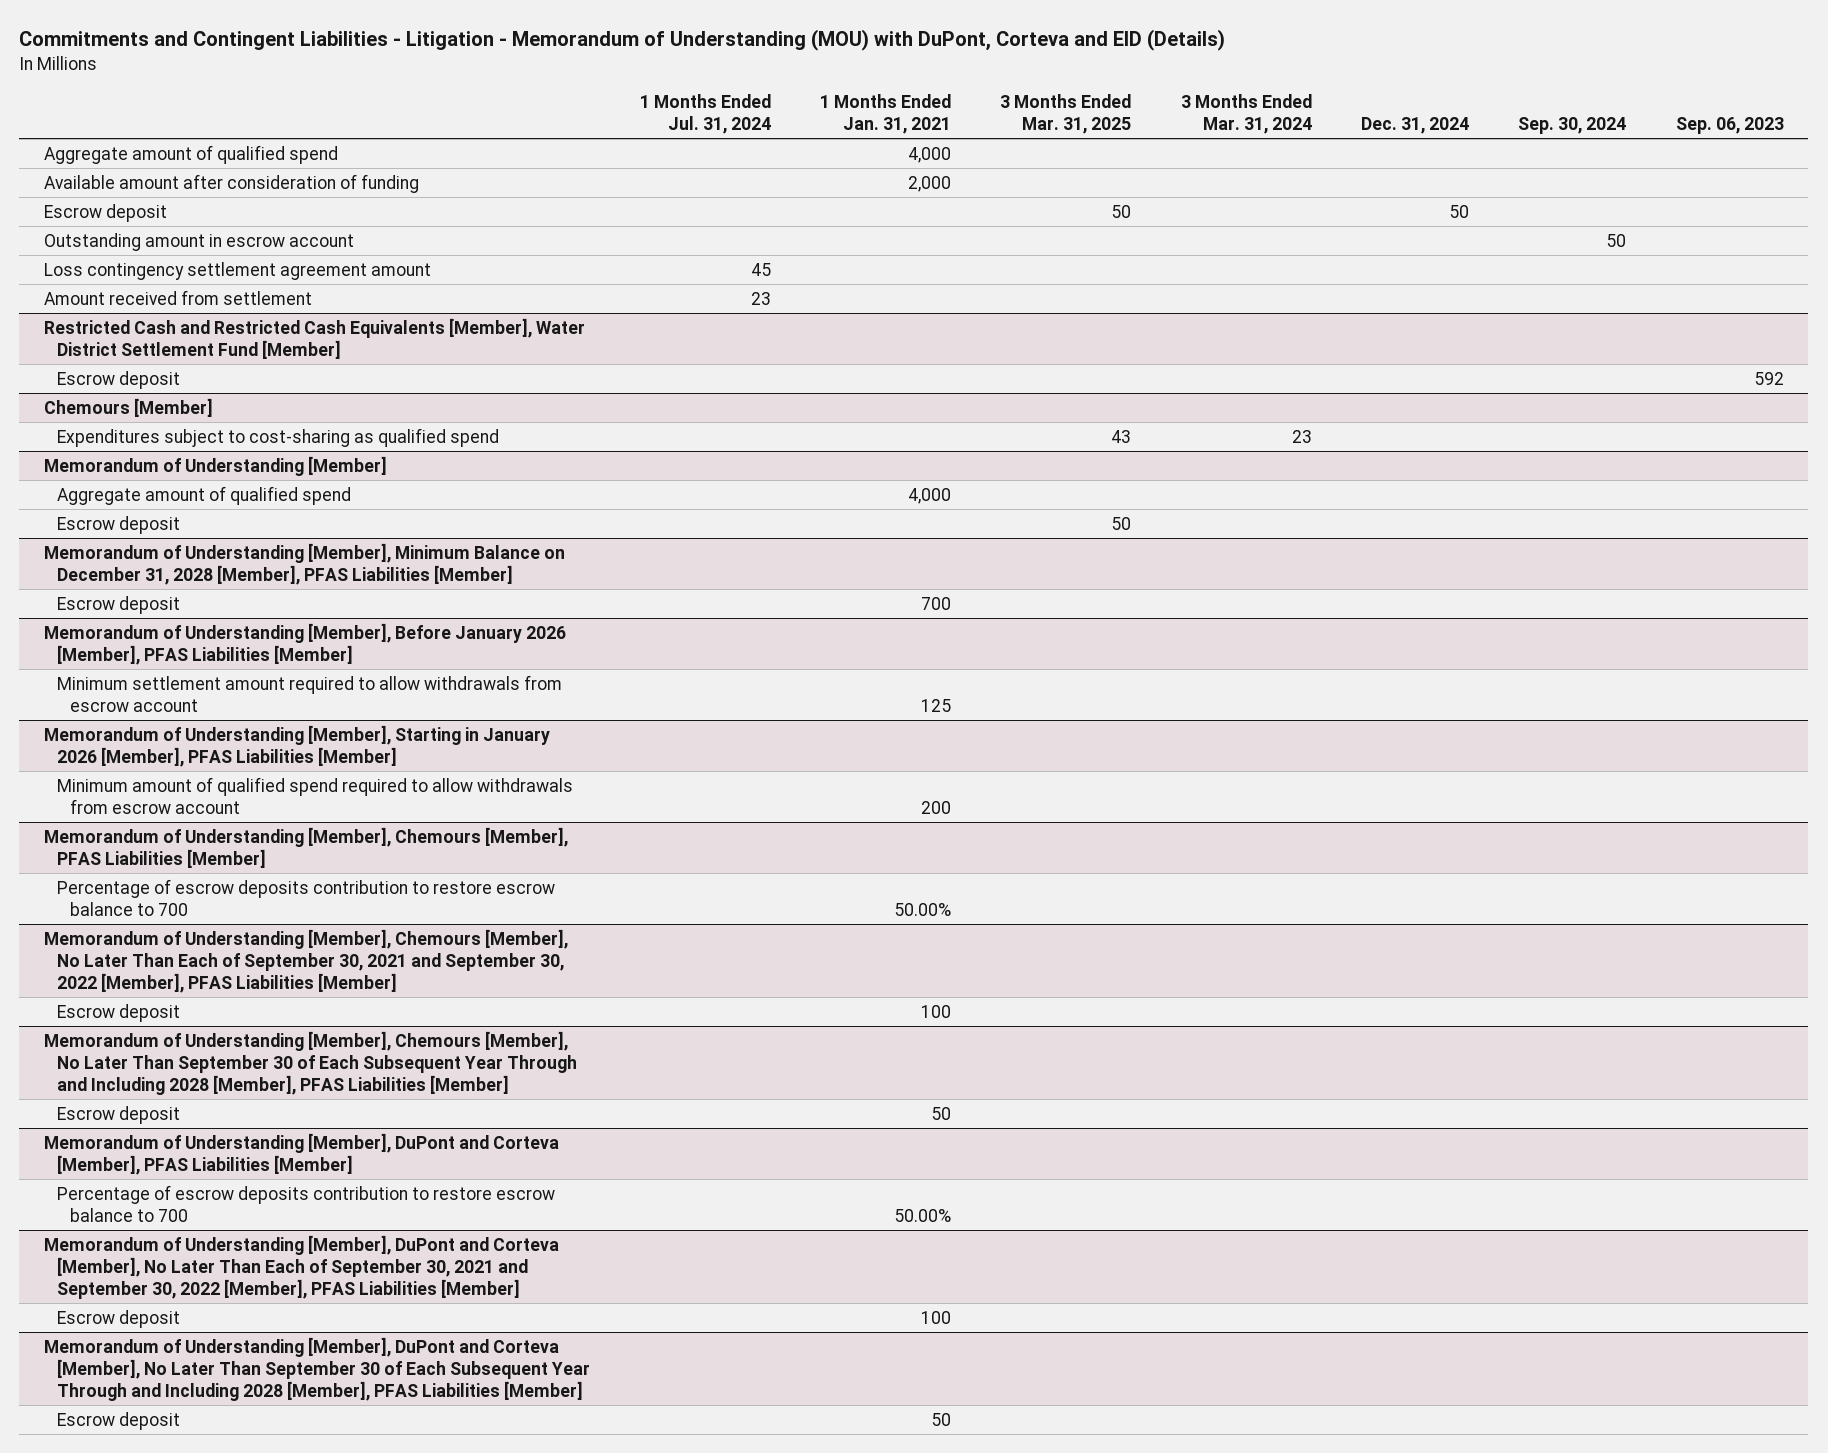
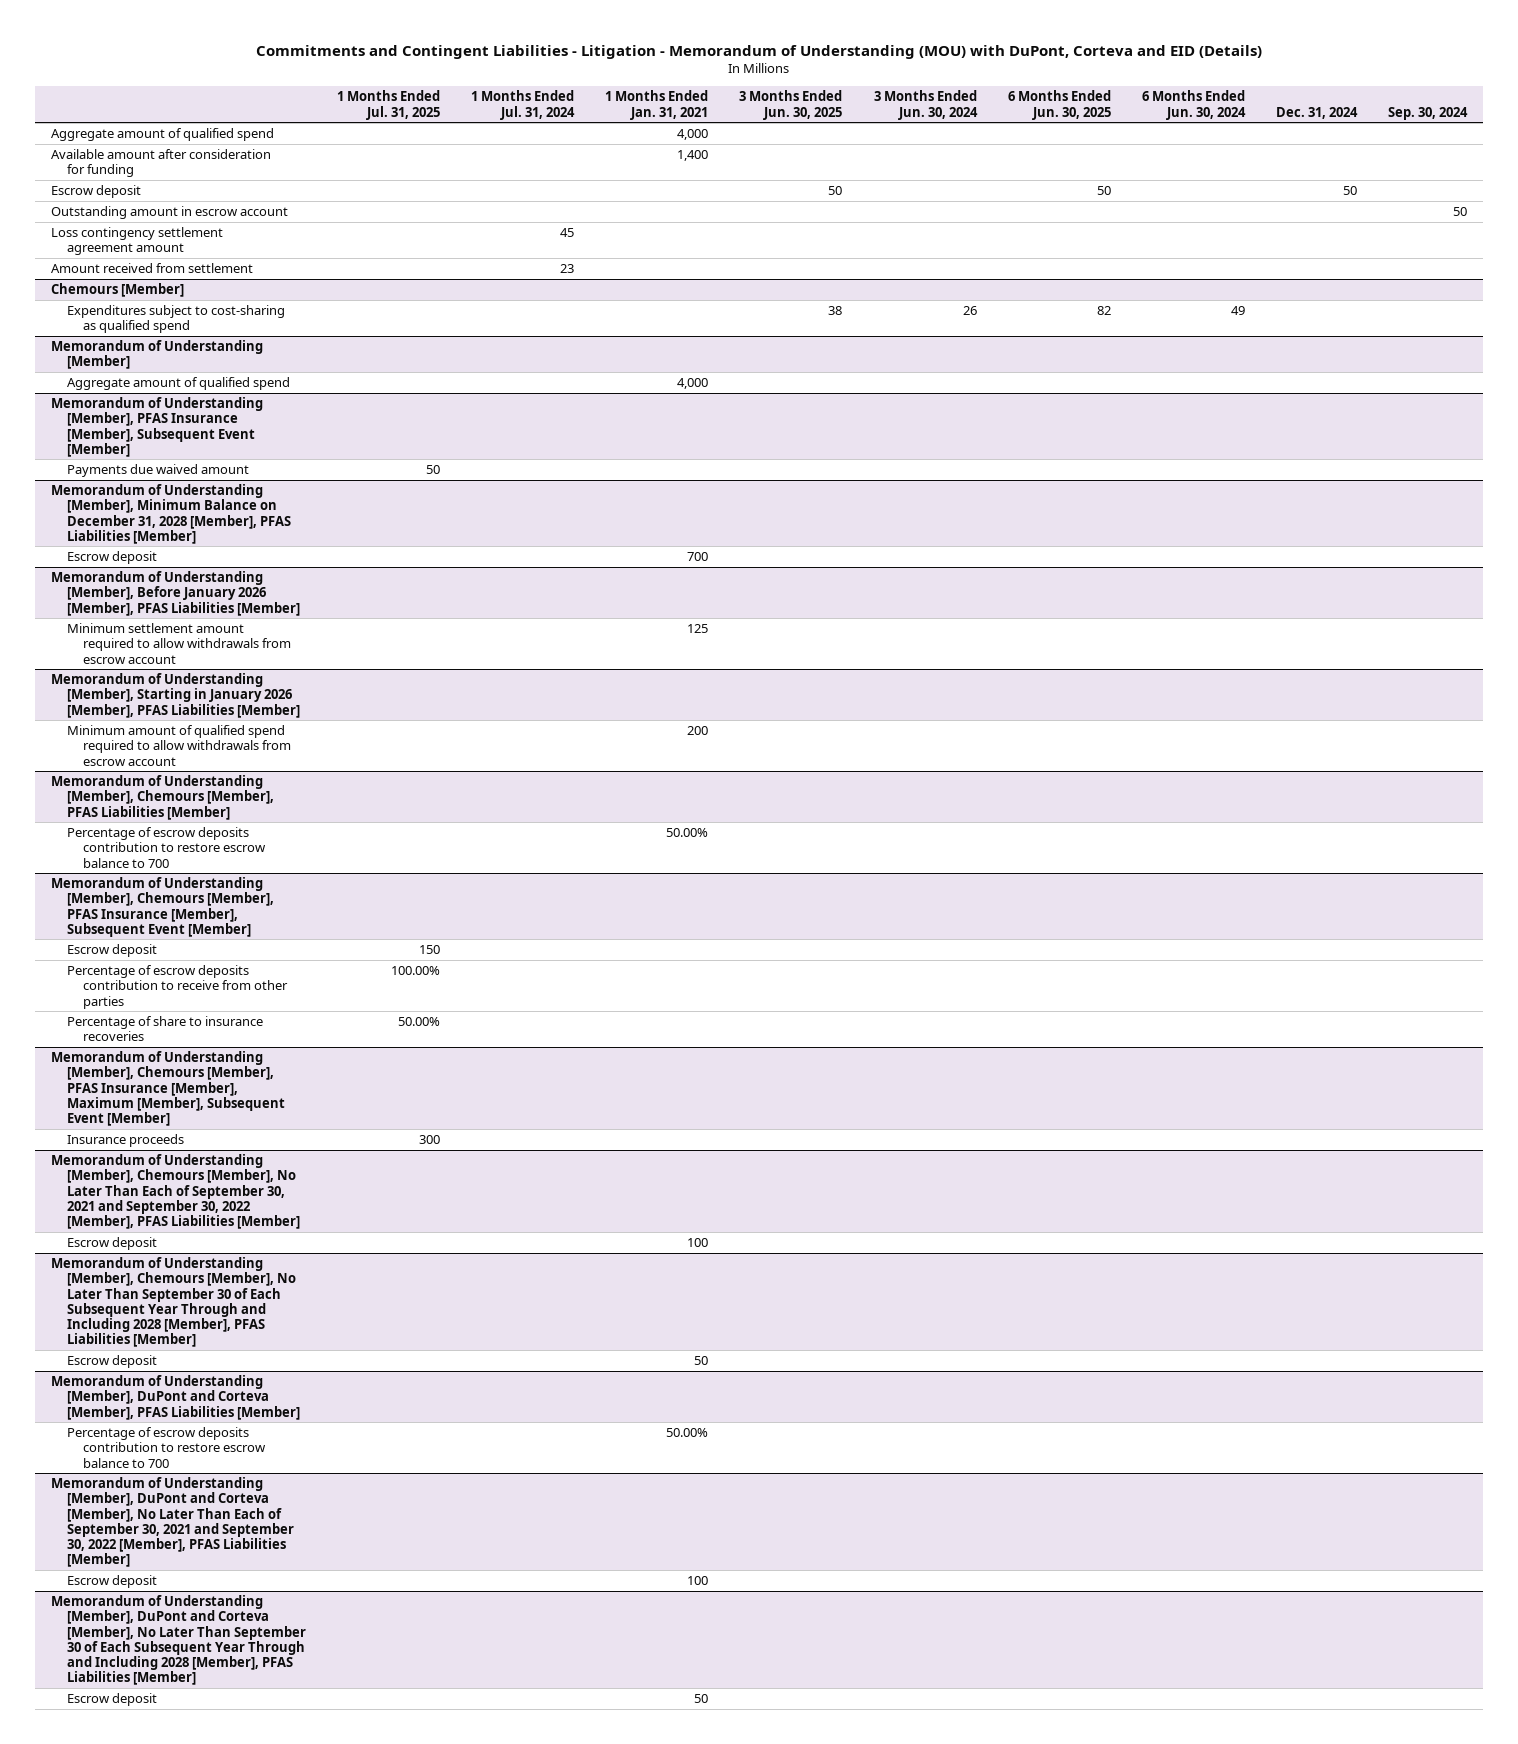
[1000,93,1132,134] 3 Months Ended Mar. 31, 2025 -> none
[1180,93,1312,134] 3 Months Ended Mar. 31, 2024 -> none
[1675,116,1784,134] Sep. 06, 2023 -> none
none -> [336,90,440,120] 1 Months Ended Jul. 31, 2025
none -> [739,90,843,120] 3 Months Ended Jun. 30, 2025
none -> [873,90,978,120] 3 Months Ended Jun. 30, 2024
none -> [1007,90,1111,120] 6 Months Ended Jun. 30, 2025
none -> [1141,90,1246,120] 6 Months Ended Jun. 30, 2024
[44,173,420,193] Available amount after consideration of funding -> [50,148,271,178] Available amount after consideration for funding
[907,175,951,192] 2,000 -> [677,149,709,161] 1,400
[44,317,586,359] Restricted Cash and Restricted Cash Equivalents [Member], Water District Settlement Fund [Member] -> none
[57,370,181,389] Escrow deposit -> none
[57,515,181,534] Escrow deposit -> none
none -> [50,396,263,457] Memorandum of Understanding [Member], PFAS Insurance [Member], Subsequent Event [Member]
none -> [66,463,249,477] Payments due waived amount
none -> [50,876,274,937] Memorandum of Understanding [Member], Chemours [Member], PFAS Insurance [Member], Subsequent Event [Member]
none -> [66,943,157,957] Escrow deposit
none -> [66,964,288,1009] Percentage of escrow deposits contribution to receive from other parties
none -> [66,1015,263,1042] Percentage of share to insurance recoveries
none -> [50,1050,285,1127] Memorandum of Understanding [Member], Chemours [Member], PFAS Insurance [Member], Maximum [Member], Subsequent Event [Member]
none -> [66,1133,184,1147] Insurance proceeds

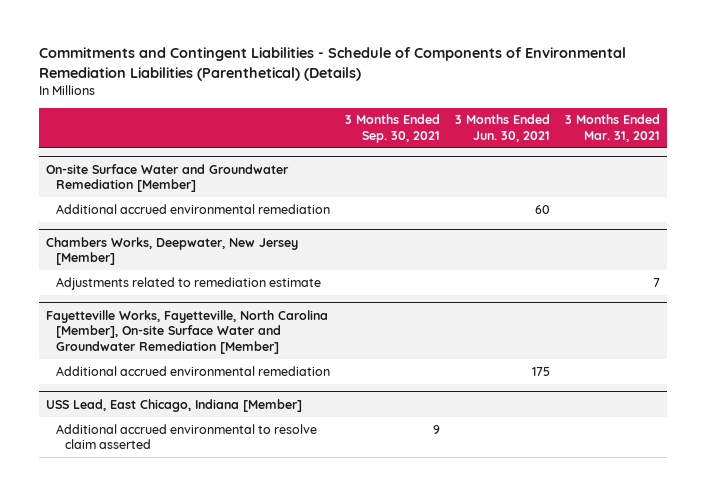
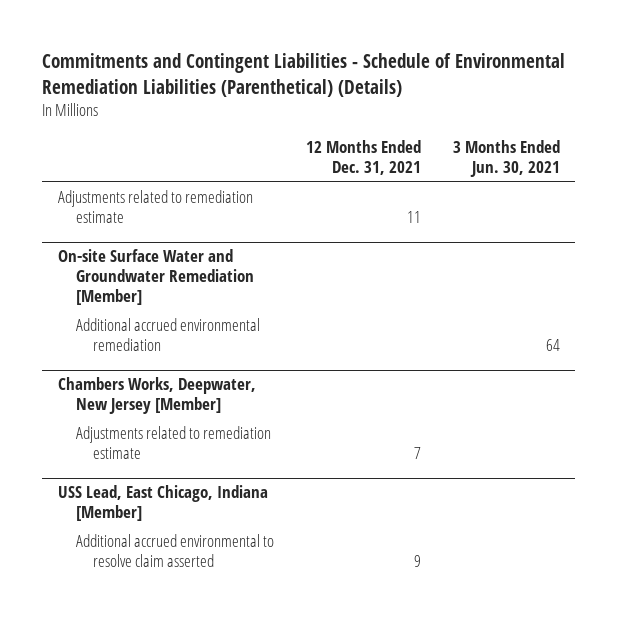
[38,47,626,81] Commitments and Contingent Liabilities - Schedule of Components of Environmental Remediation Liabilities (Parenthetical) (Details) -> [42,53,566,97] Commitments and Contingent Liabilities - Schedule of Environmental Remediation Liabilities (Parenthetical) (Details)
[344,114,440,143] 3 Months Ended Sep. 30, 2021 -> none
[564,114,660,142] 3 Months Ended Mar. 31, 2021 -> none
none -> [305,140,421,176] 12 Months Ended Dec. 31, 2021
none -> [58,190,254,224] Adjustments related to remediation estimate
[534,204,550,214] 60 -> [545,339,560,352] 64
[46,309,329,354] Fayetteville Works, Fayetteville, North Carolina [Member], On-site Surface Water and Groundwater Remediation [Member] -> none
[55,365,330,376] Additional accrued environmental remediation -> none

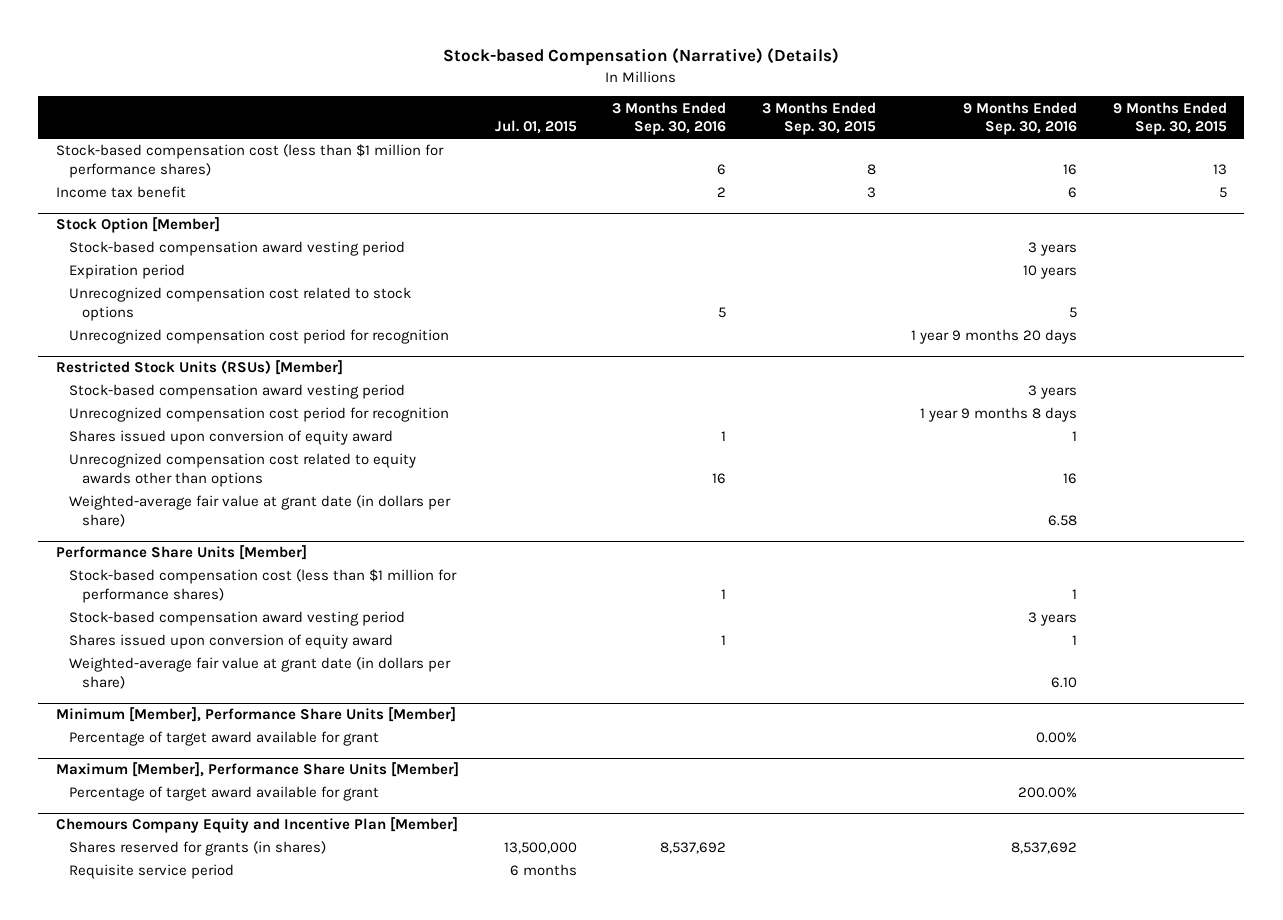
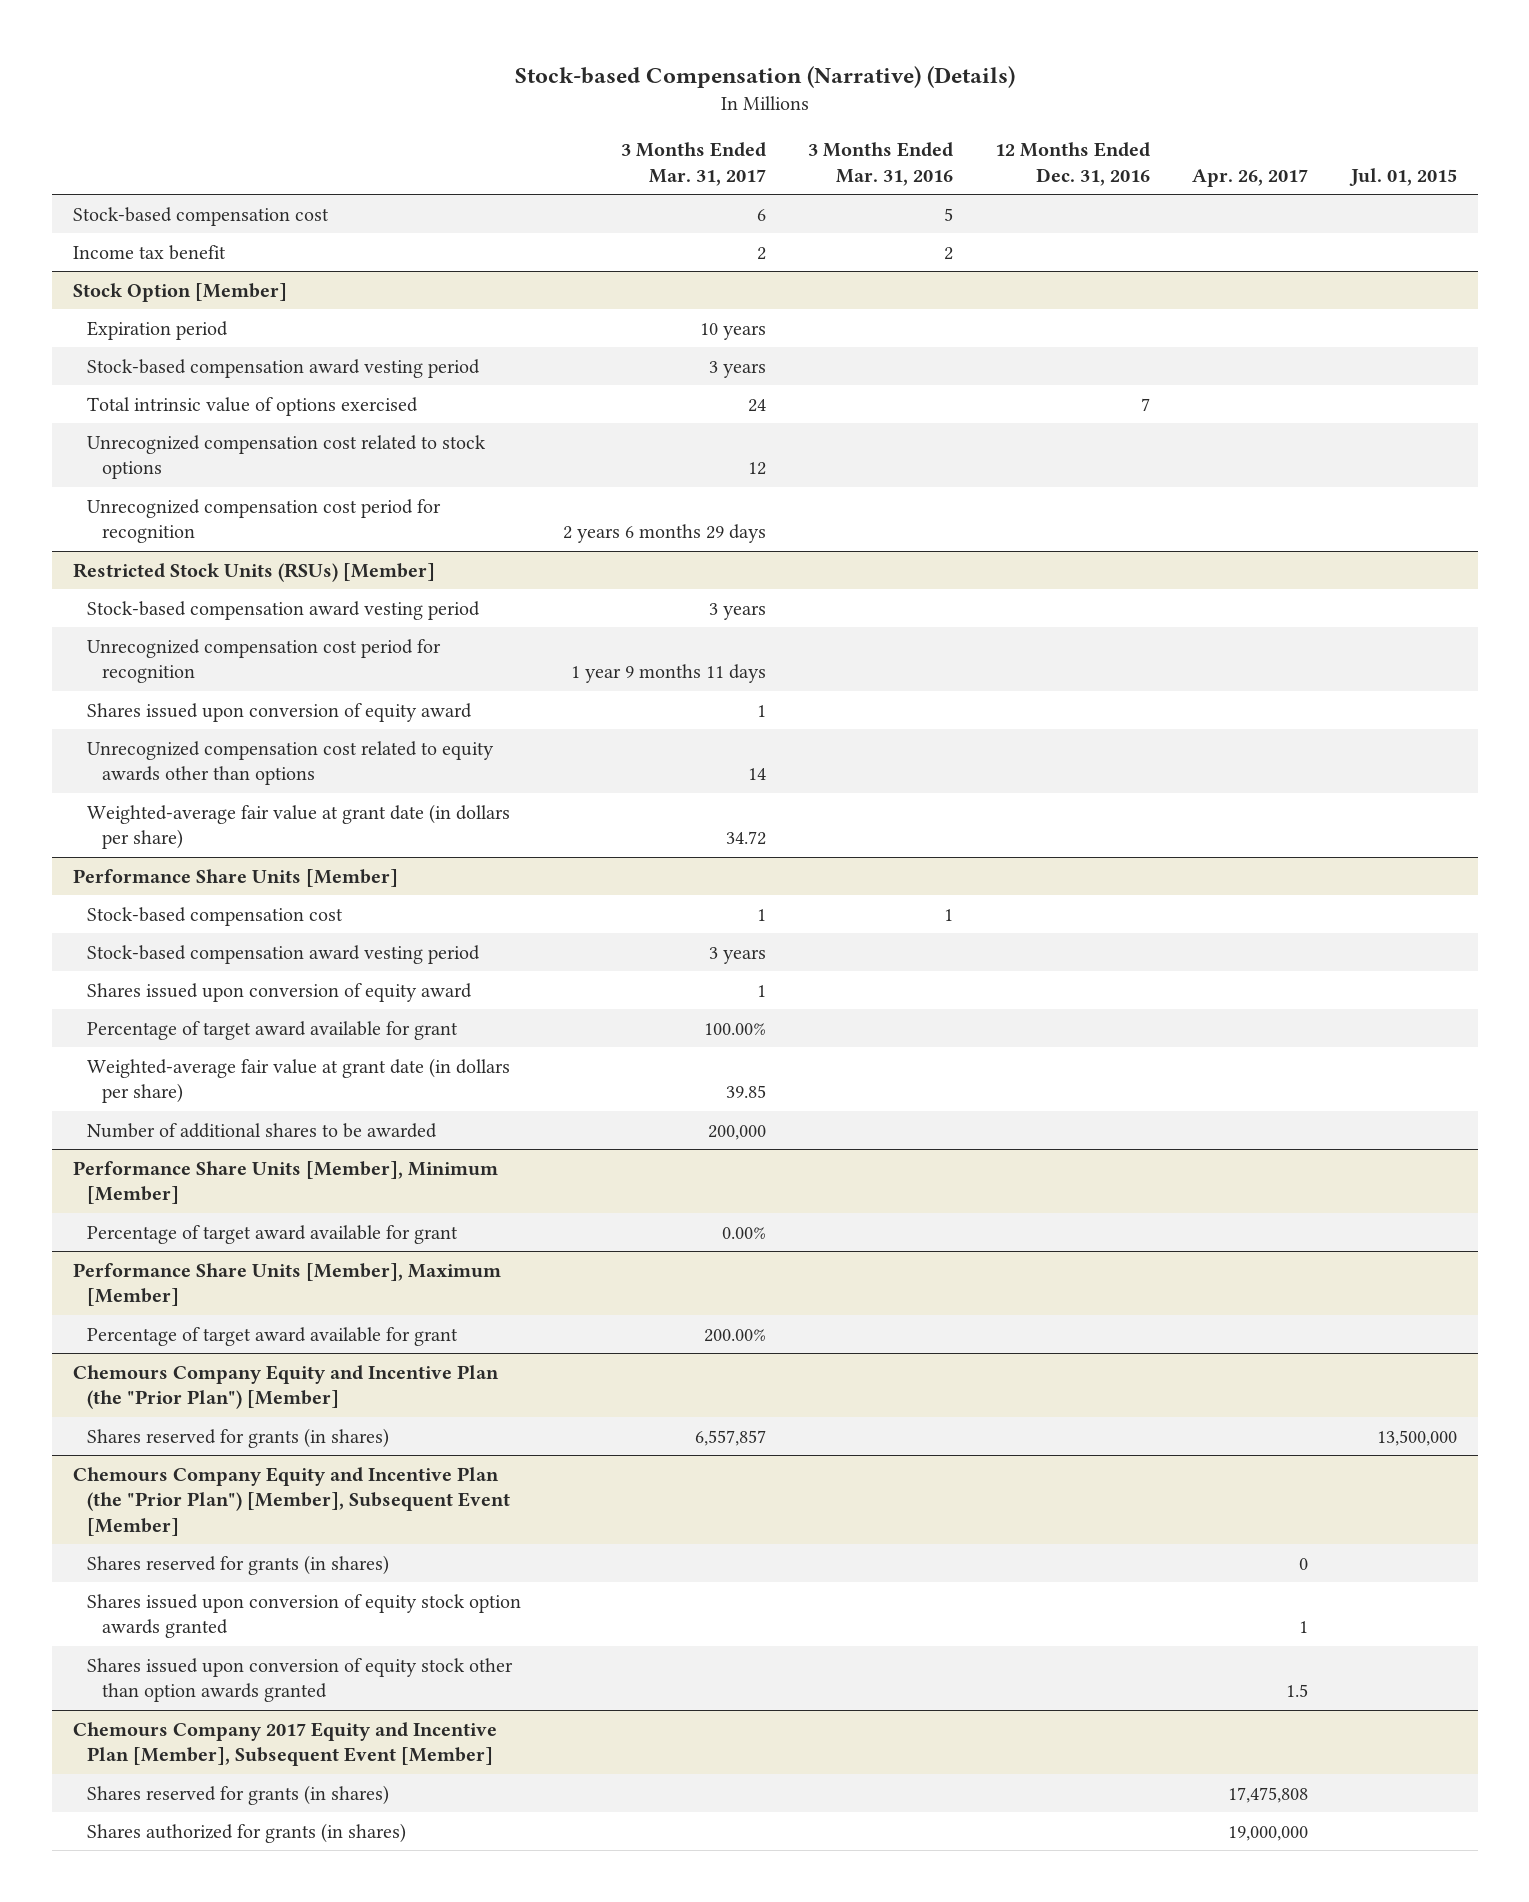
[612,101,727,136] 3 Months Ended Sep. 30, 2016 -> none
[761,101,876,136] 3 Months Ended Sep. 30, 2015 -> none
[963,101,1078,136] 9 Months Ended Sep. 30, 2016 -> none
[1112,101,1227,136] 9 Months Ended Sep. 30, 2015 -> none
none -> [621,142,767,186] 3 Months Ended Mar. 31, 2017
none -> [808,142,954,186] 3 Months Ended Mar. 31, 2016
none -> [995,142,1151,186] 12 Months Ended Dec. 31, 2016
none -> [1192,168,1309,187] Apr. 26, 2017
[56,144,445,178] Stock-based compensation cost (less than $1 million for performance shares) -> [72,206,329,226] Stock-based compensation cost
[68,241,405,257] Stock-based compensation award vesting period -> [87,358,481,378] Stock-based compensation award vesting period
none -> [87,396,419,416] Total intrinsic value of options exercised
[68,569,457,603] Stock-based compensation cost (less than $1 million for performance shares) -> [87,906,344,926] Stock-based compensation cost
none -> [87,1020,459,1040] Percentage of target award available for grant
none -> [87,1122,438,1138] Number of additional shares to be awarded
[56,707,457,723] Minimum [Member], Performance Share Units [Member] -> [72,1160,498,1205] Performance Share Units [Member], Minimum [Member]
[56,762,460,778] Maximum [Member], Performance Share Units [Member] -> [72,1262,501,1307] Performance Share Units [Member], Maximum [Member]
[56,817,459,834] Chemours Company Equity and Incentive Plan [Member] -> [72,1364,499,1410] Chemours Company Equity and Incentive Plan (the "Prior Plan") [Member]
[68,864,234,880] Requisite service period -> none
none -> [72,1466,511,1536] Chemours Company Equity and Incentive Plan (the "Prior Plan") [Member], Subsequent Event [Member]
none -> [87,1554,390,1575] Shares reserved for grants (in shares)
none -> [87,1593,522,1639] Shares issued upon conversion of equity stock option awards granted
none -> [87,1657,514,1703] Shares issued upon conversion of equity stock other than option awards granted
none -> [72,1721,497,1767] Chemours Company 2017 Equity and Incentive Plan [Member], Subsequent Event [Member]
none -> [87,1784,390,1805] Shares reserved for grants (in shares)
none -> [87,1822,407,1843] Shares authorized for grants (in shares)

